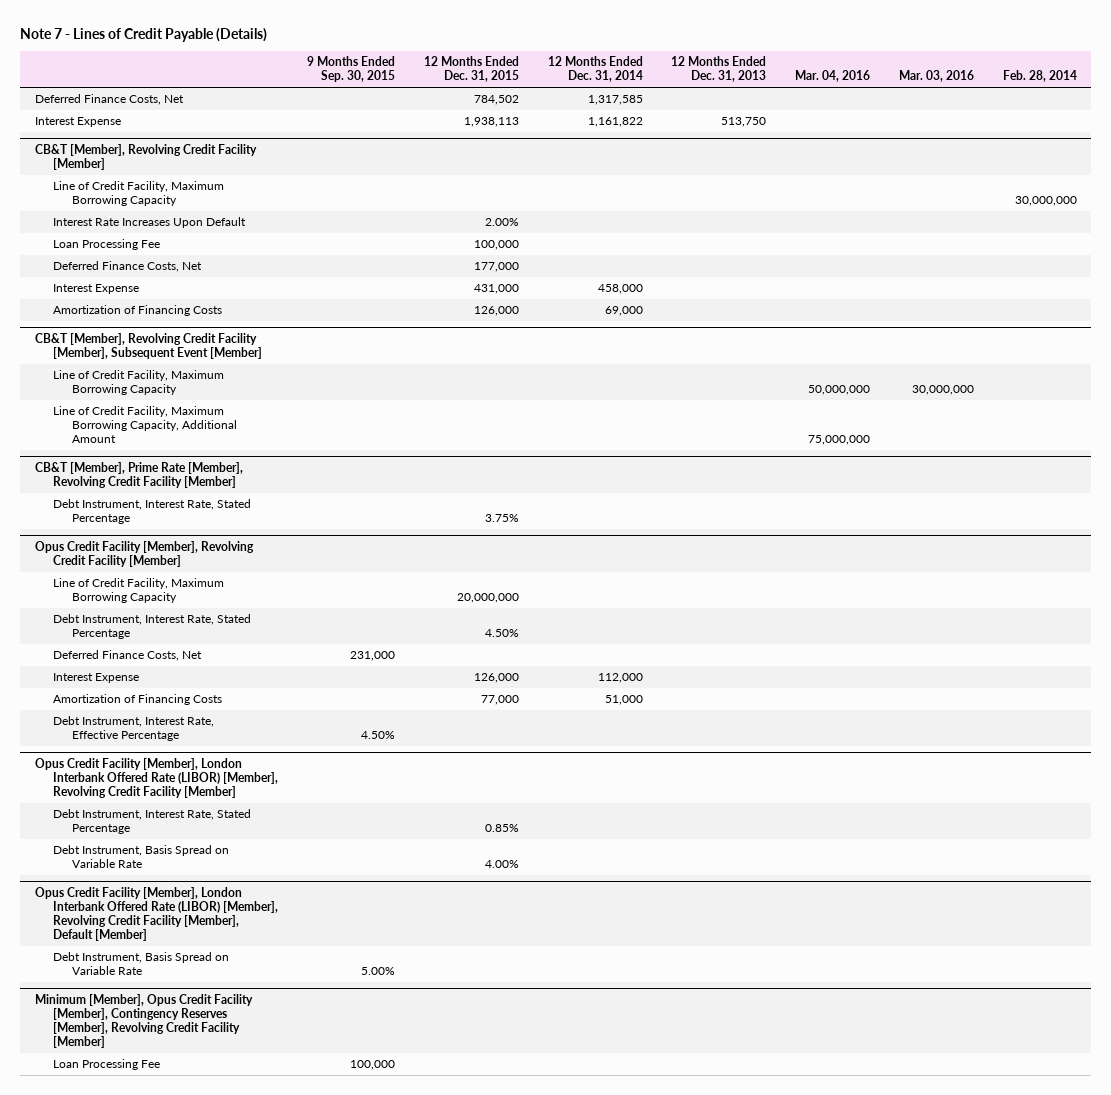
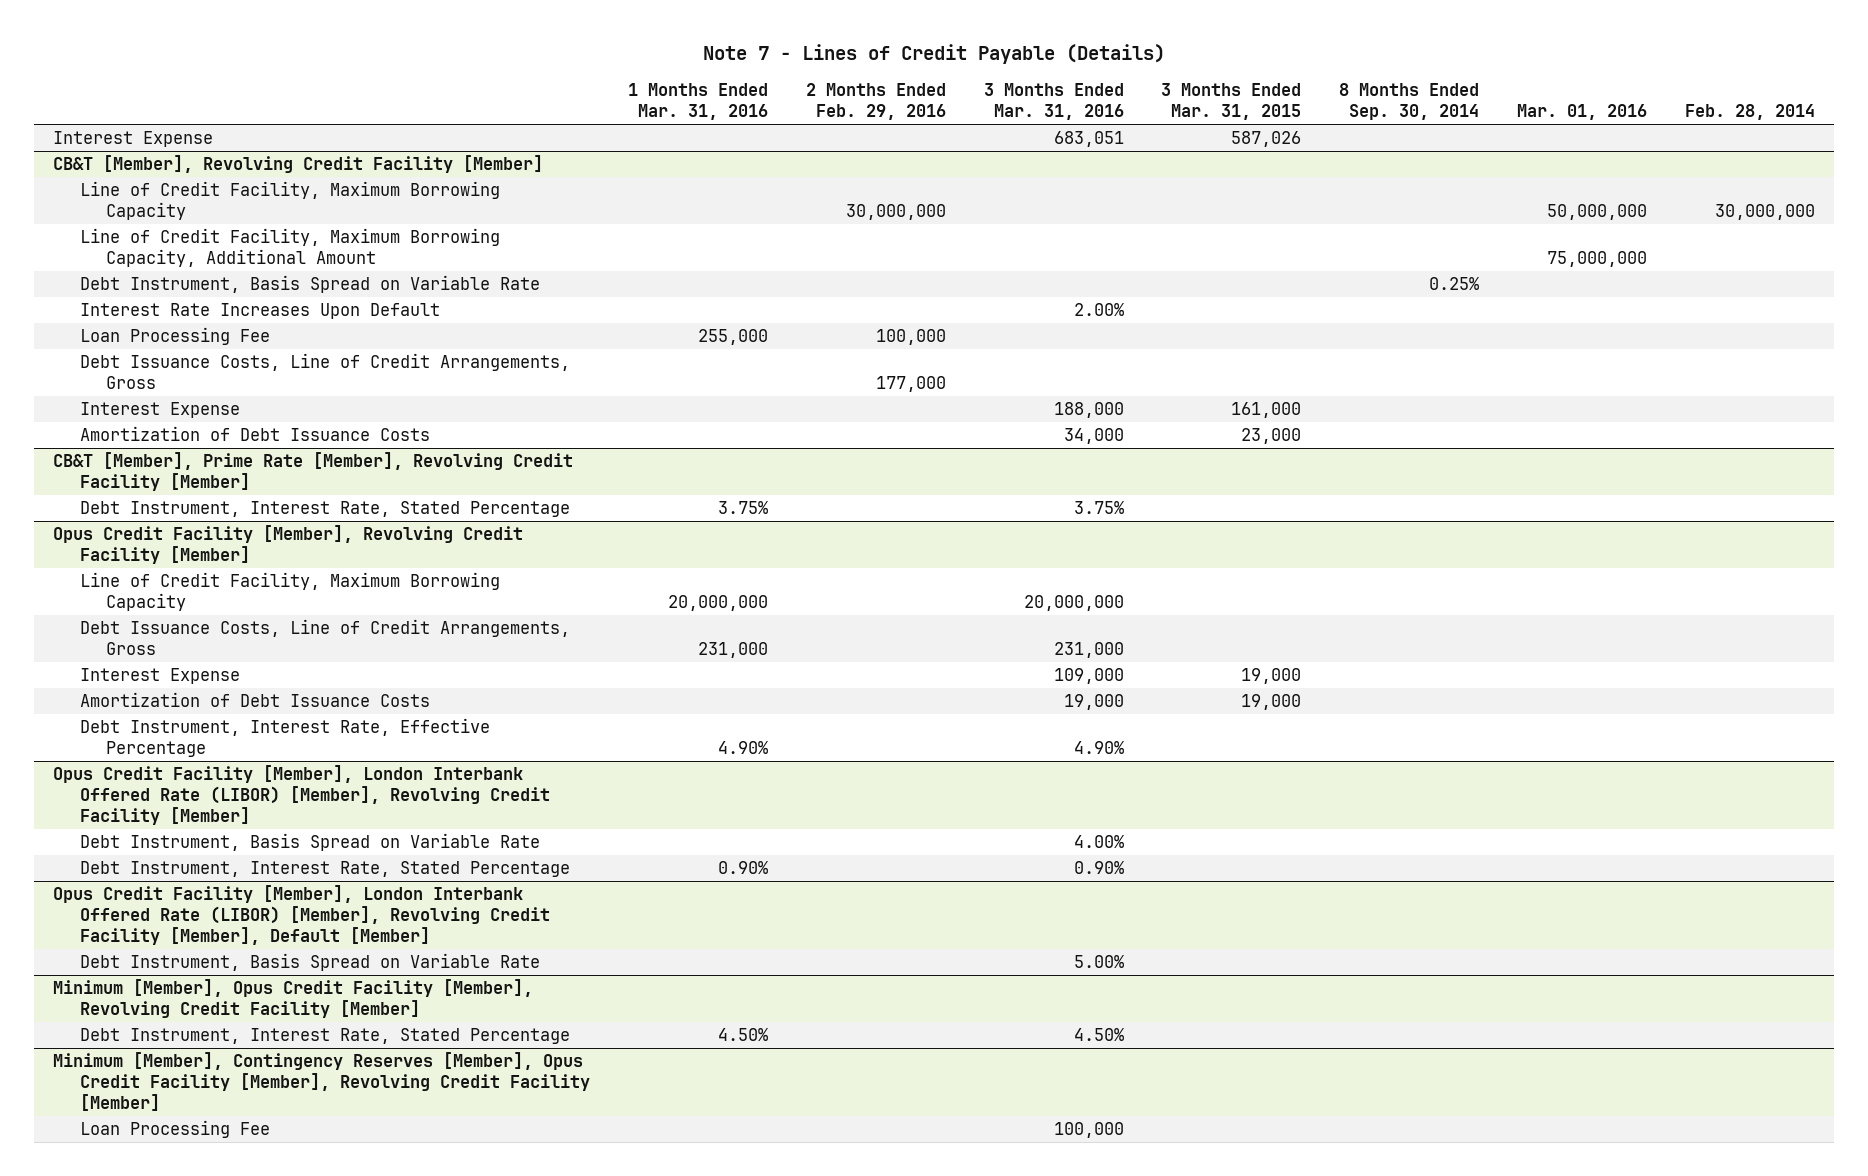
[307,56,396,83] 9 Months Ended Sep. 30, 2015 -> none
[423,56,519,83] 12 Months Ended Dec. 31, 2015 -> none
[547,56,643,83] 12 Months Ended Dec. 31, 2014 -> none
[671,56,767,83] 12 Months Ended Dec. 31, 2013 -> none
[795,70,871,83] Mar. 04, 2016 -> none
[898,70,974,83] Mar. 03, 2016 -> none
none -> [627,83,768,121] 1 Months Ended Mar. 31, 2016
none -> [805,83,946,121] 2 Months Ended Feb. 29, 2016
none -> [983,83,1124,121] 3 Months Ended Mar. 31, 2016
none -> [1161,83,1302,121] 3 Months Ended Mar. 31, 2015
none -> [1339,83,1480,121] 8 Months Ended Sep. 30, 2014
none -> [1517,104,1648,121] Mar. 01, 2016
[34,94,184,106] Deferred Finance Costs, Net -> none
none -> [79,228,500,268] Line of Credit Facility, Maximum Borrowing Capacity, Additional Amount
none -> [79,275,540,294] Debt Instrument, Basis Spread on Variable Rate
[53,261,203,273] Deferred Finance Costs, Net -> none
none -> [79,353,570,390] Debt Issuance Costs, Line of Credit Arrangements, Gross
[34,333,263,360] CB&T [Member], Revolving Credit Facility [Member], Subsequent Event [Member] -> none
[53,370,225,396] Line of Credit Facility, Maximum Borrowing Capacity -> none
[53,406,237,444] Line of Credit Facility, Maximum Borrowing Capacity, Additional Amount -> none
[53,305,223,317] Amortization of Financing Costs -> [79,426,430,442] Amortization of Debt Issuance Costs
[53,614,252,640] Debt Instrument, Interest Rate, Stated Percentage -> none
[53,650,203,662] Deferred Finance Costs, Net -> none
none -> [79,619,570,656] Debt Issuance Costs, Line of Credit Arrangements, Gross
[53,694,223,706] Amortization of Financing Costs -> [79,692,430,708] Amortization of Debt Issuance Costs
[53,809,252,835] Debt Instrument, Interest Rate, Stated Percentage -> [79,861,570,878] Debt Instrument, Interest Rate, Stated Percentage
none -> [53,979,534,1019] Minimum [Member], Opus Credit Facility [Member], Revolving Credit Facility [Member]
none -> [79,1028,570,1045] Debt Instrument, Interest Rate, Stated Percentage
[34,994,253,1049] Minimum [Member], Opus Credit Facility [Member], Contingency Reserves [Member], Revolving Credit Facility [Member] -> [53,1052,590,1112] Minimum [Member], Contingency Reserves [Member], Opus Credit Facility [Member], Revolving Credit Facility [Member]

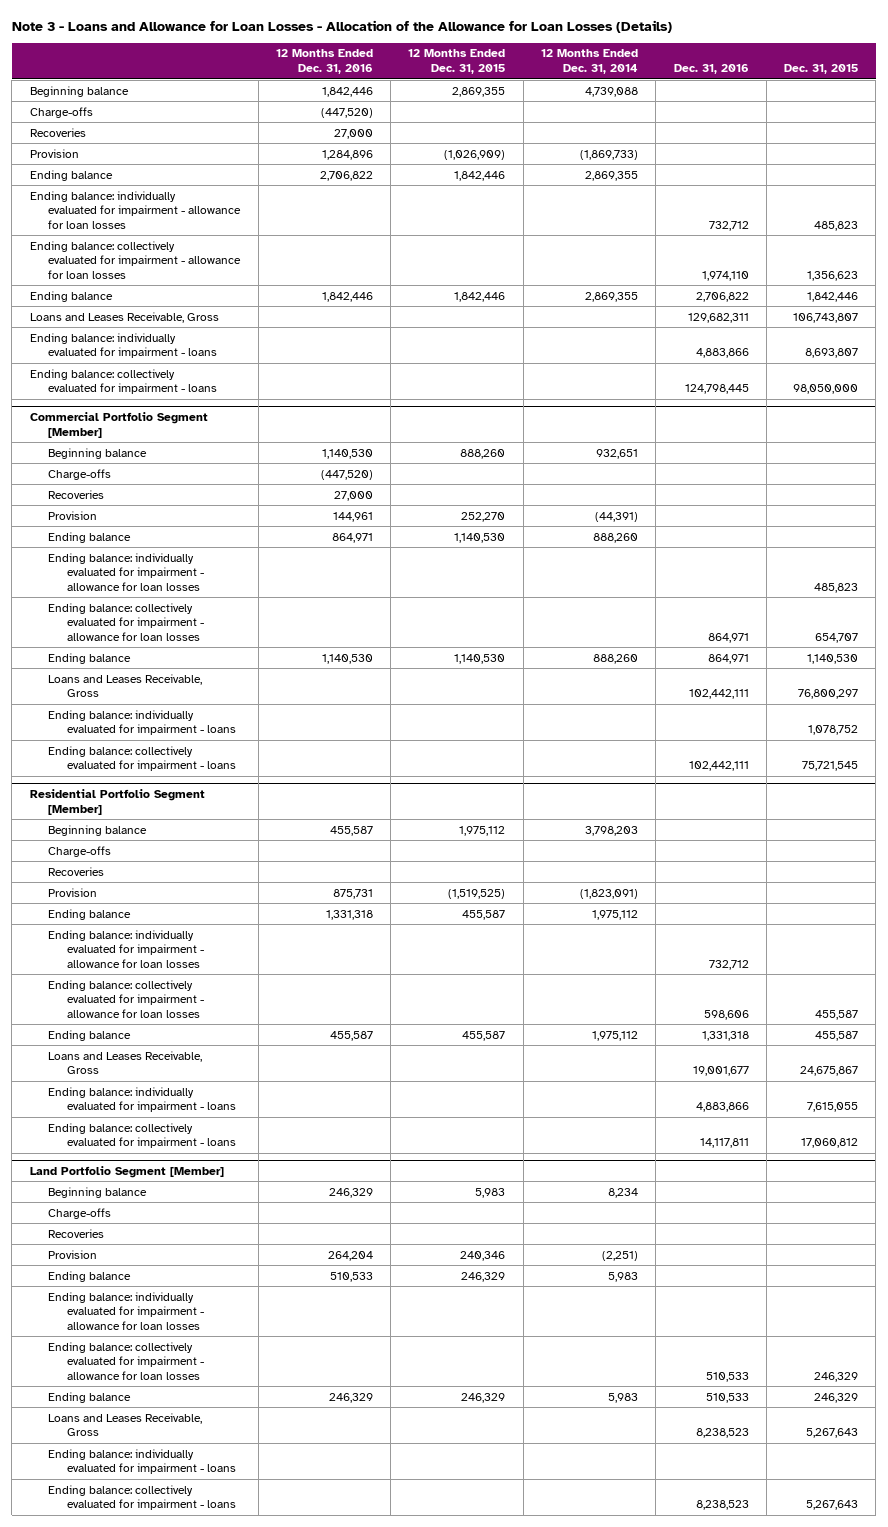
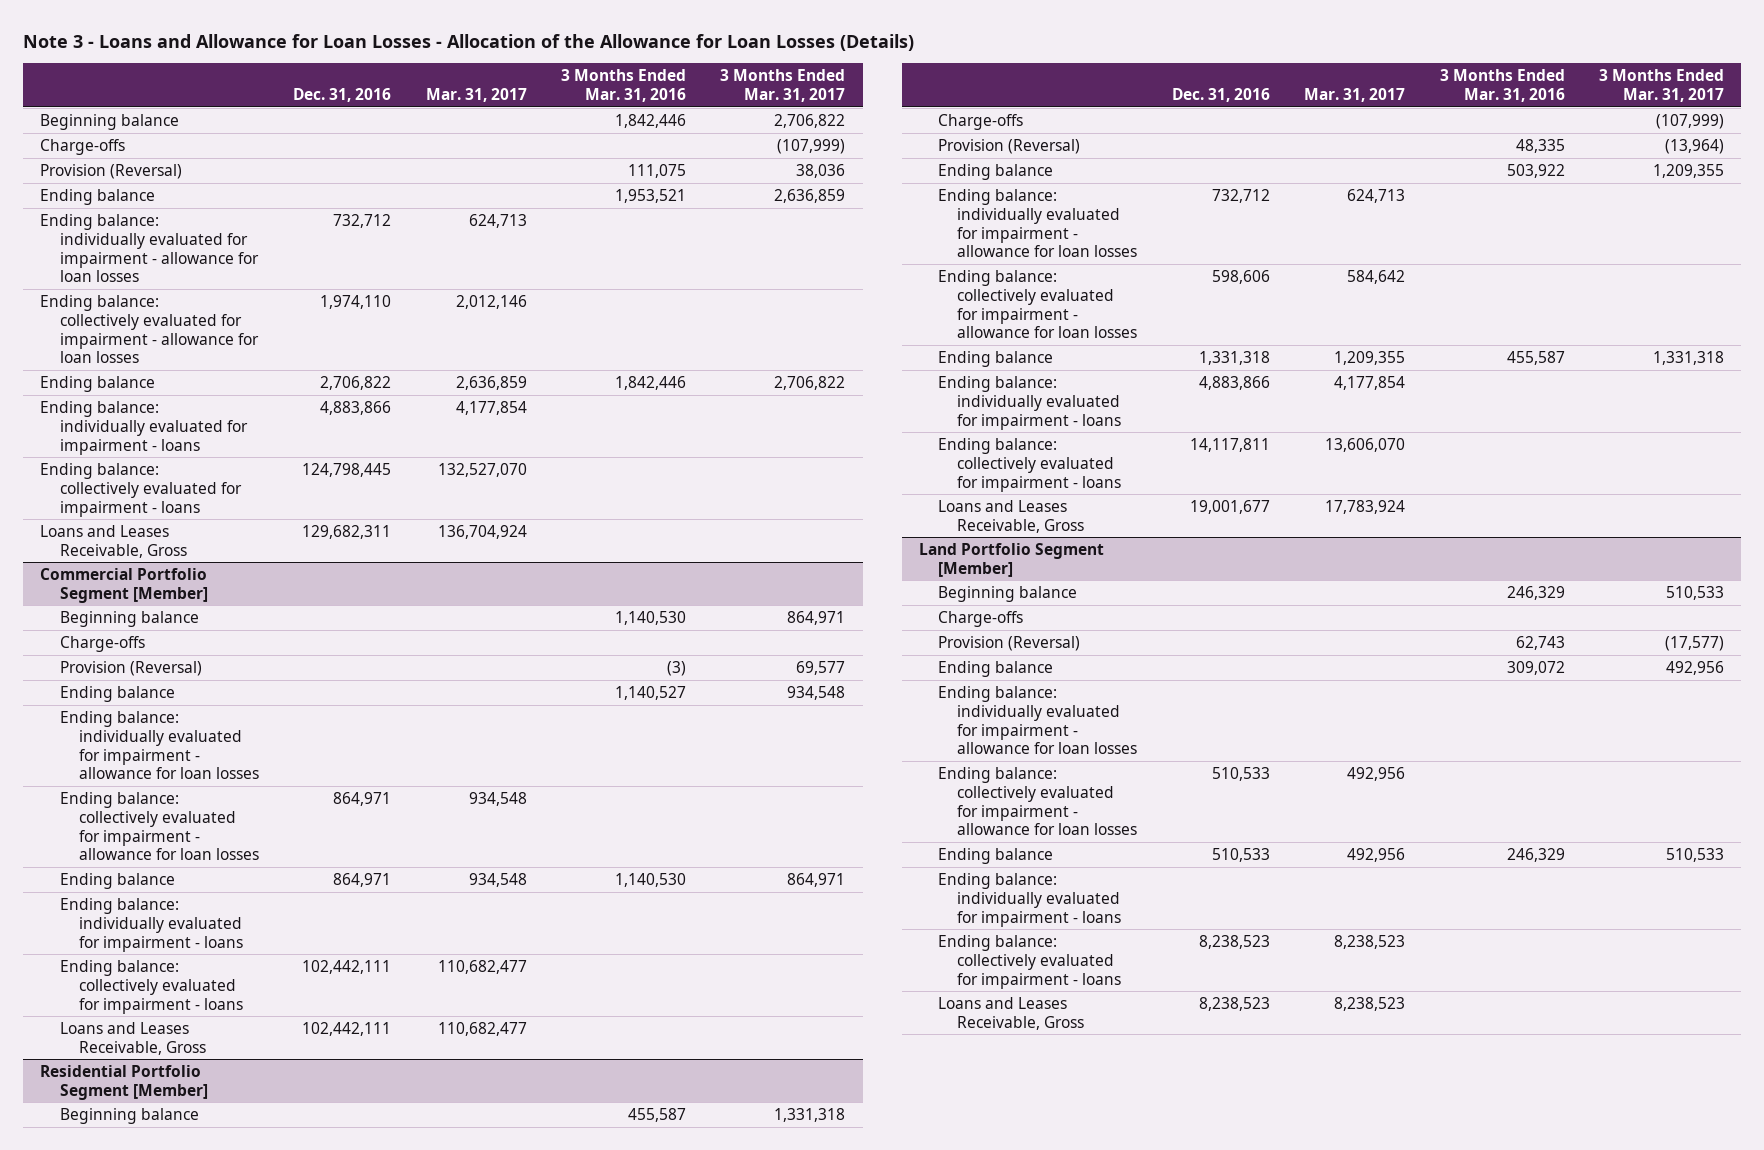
[275,49,373,75] 12 Months Ended Dec. 31, 2016 -> none
[408,49,506,75] 12 Months Ended Dec. 31, 2015 -> none
[541,49,639,75] 12 Months Ended Dec. 31, 2014 -> none
[784,64,859,75] Dec. 31, 2015 -> none
none -> [425,87,527,102] Mar. 31, 2017
none -> [560,69,686,102] 3 Months Ended Mar. 31, 2016
none -> [720,69,846,102] 3 Months Ended Mar. 31, 2017
[29,127,86,137] Recoveries -> none
[29,148,79,158] Provision -> [40,163,183,179] Provision (Reversal)
[29,311,219,323] Loans and Leases Receivable, Gross -> [40,524,187,558] Loans and Leases Receivable, Gross
[48,489,105,499] Recoveries -> none
[48,510,98,520] Provision -> [59,660,202,676] Provision (Reversal)
[48,673,203,698] Loans and Leases Receivable, Gross -> [59,1021,206,1055] Loans and Leases Receivable, Gross
[48,866,105,876] Recoveries -> none
[48,887,98,897] Provision -> [938,138,1081,154] Provision (Reversal)
[48,1050,203,1075] Loans and Leases Receivable, Gross -> [938,499,1085,533] Loans and Leases Receivable, Gross
[48,1228,105,1238] Recoveries -> none
[48,1249,98,1259] Provision -> [938,635,1081,651] Provision (Reversal)
[48,1412,203,1437] Loans and Leases Receivable, Gross -> [938,996,1085,1030] Loans and Leases Receivable, Gross

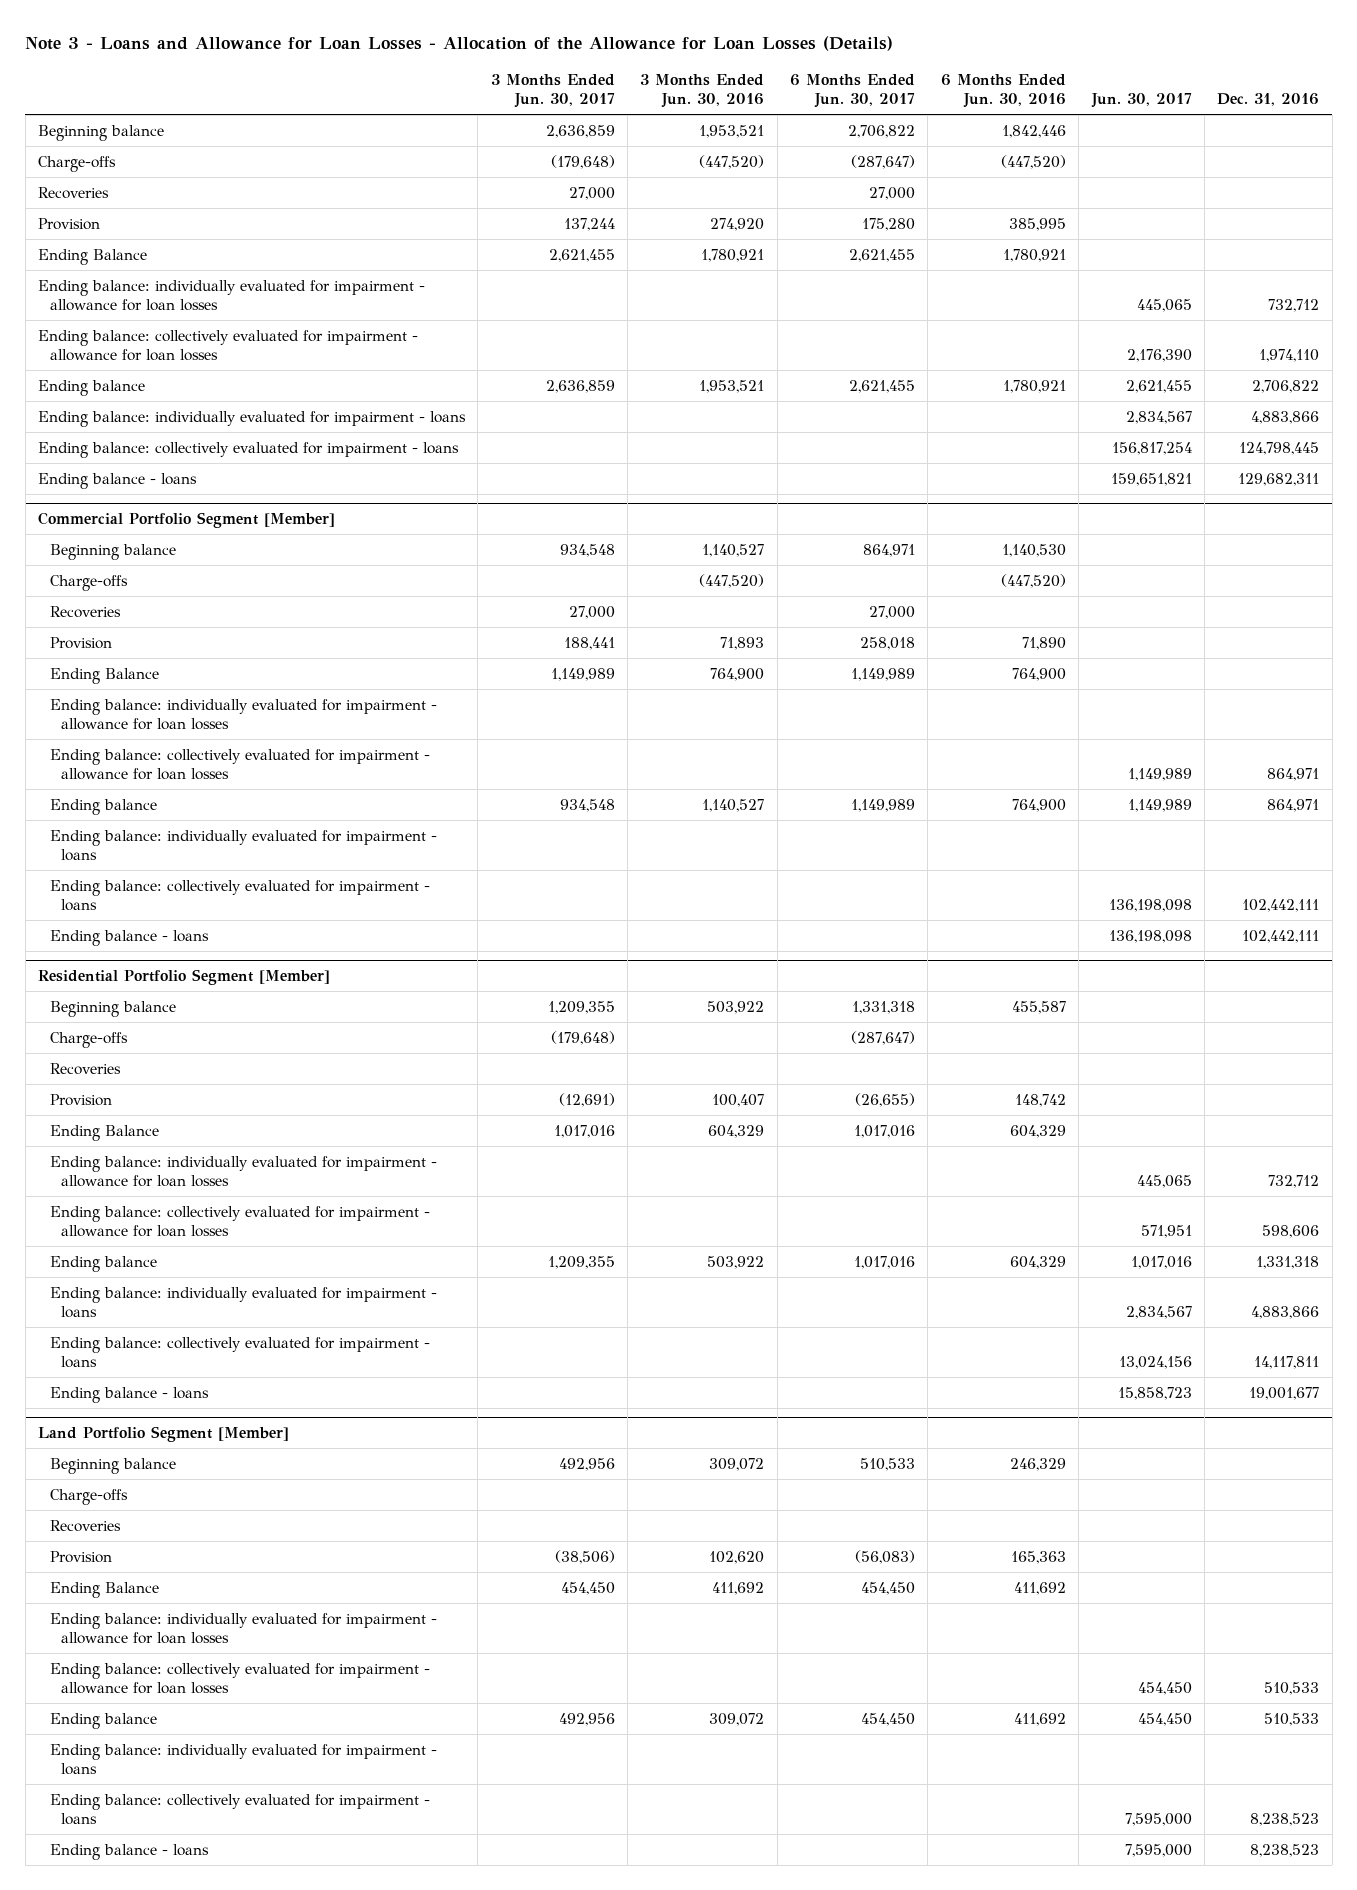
[425,87,527,102] Mar. 31, 2017 -> none
[560,69,686,102] 3 Months Ended Mar. 31, 2016 -> none
[720,69,846,102] 3 Months Ended Mar. 31, 2017 -> none
none -> [490,73,615,109] 3 Months Ended Jun. 30, 2017
none -> [640,73,765,109] 3 Months Ended Jun. 30, 2016
none -> [790,73,916,109] 6 Months Ended Jun. 30, 2017
none -> [940,73,1066,109] 6 Months Ended Jun. 30, 2016
none -> [1090,93,1192,109] Jun. 30, 2017
none -> [37,186,109,199] Recoveries
[40,163,183,179] Provision (Reversal) -> [37,217,100,230] Provision
[40,188,156,205] Ending balance -> [37,248,147,265] Ending Balance
[40,524,187,558] Loans and Leases Receivable, Gross -> [37,472,197,489] Ending balance - loans
none -> [49,605,121,618] Recoveries
[59,660,202,676] Provision (Reversal) -> [49,636,112,649] Provision
[59,685,175,702] Ending balance -> [49,667,159,684] Ending Balance
[59,1021,206,1055] Loans and Leases Receivable, Gross -> [49,929,209,946] Ending balance - loans
none -> [49,1062,121,1075] Recoveries
[938,138,1081,154] Provision (Reversal) -> [49,1093,112,1106] Provision
[938,163,1054,180] Ending balance -> [49,1124,159,1141] Ending Balance
[938,499,1085,533] Loans and Leases Receivable, Gross -> [49,1386,209,1403] Ending balance - loans
none -> [49,1519,121,1532] Recoveries
[938,635,1081,651] Provision (Reversal) -> [49,1550,112,1563] Provision
[938,660,1054,677] Ending balance -> [49,1581,159,1598] Ending Balance
[938,996,1085,1030] Loans and Leases Receivable, Gross -> [49,1843,209,1860] Ending balance - loans

